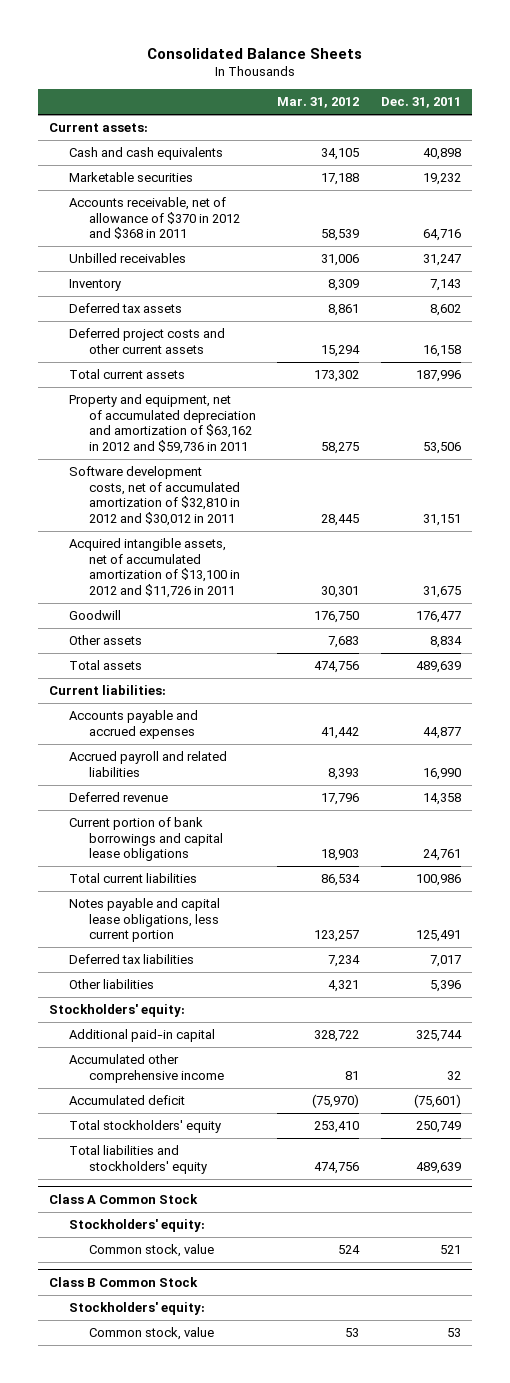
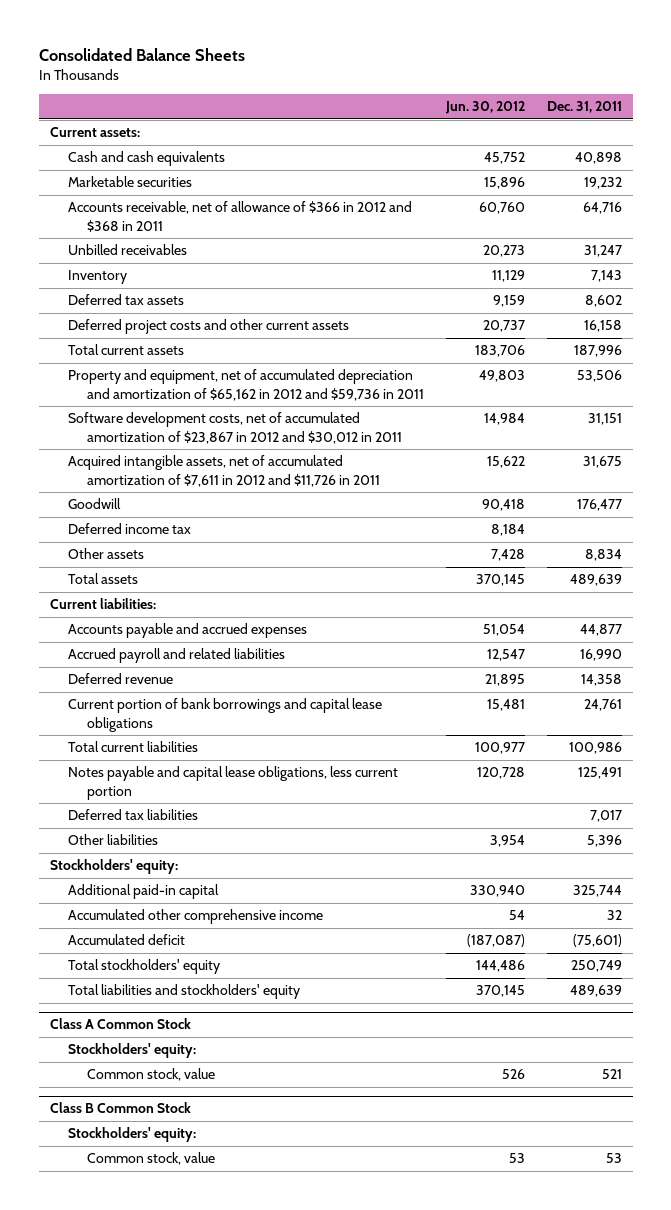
[277,97,360,109] Mar. 31, 2012 -> none
none -> [444,101,525,115] Jun. 30, 2012
[68,197,240,240] Accounts receivable, net of allowance of $370 in 2012 and $368 in 2011 -> [68,201,413,232] Accounts receivable, net of allowance of $366 in 2012 and $368 in 2011
[68,394,256,454] Property and equipment, net of accumulated depreciation and amortization of $63,162 in 2012 and $59,736 in 2011 -> [68,369,424,401] Property and equipment, net of accumulated depreciation and amortization of $65,162 in 2012 and $59,736 in 2011
[68,466,240,526] Software development costs, net of accumulated amortization of $32,810 in 2012 and $30,012 in 2011 -> [68,412,402,444] Software development costs, net of accumulated amortization of $23,867 in 2012 and $30,012 in 2011
[68,538,240,598] Acquired intangible assets, net of accumulated amortization of $13,100 in 2012 and $11,726 in 2011 -> [68,455,380,487] Acquired intangible assets, net of accumulated amortization of $7,611 in 2012 and $11,726 in 2011
none -> [68,523,192,535] Deferred income tax

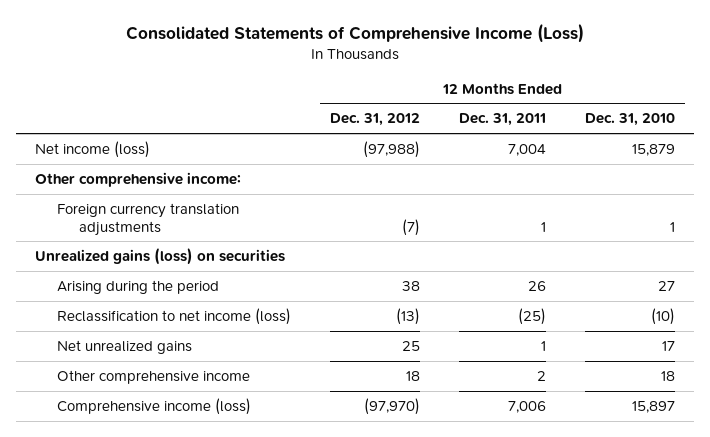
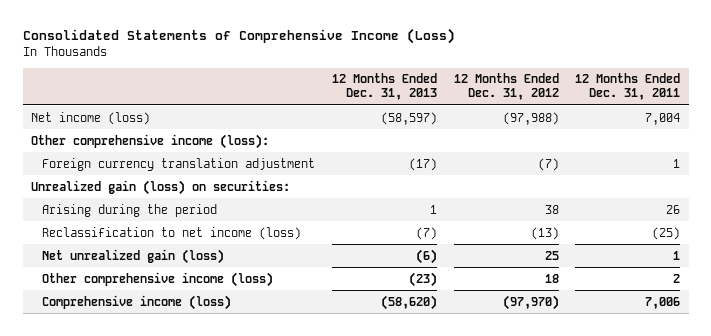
[584,113,675,127] Dec. 31, 2010 -> none
none -> [331,73,437,101] 12 Months Ended Dec. 31, 2013
[35,171,242,187] Other comprehensive income: -> [31,133,270,149] Other comprehensive income (loss):
[57,202,240,236] Foreign currency translation adjustments -> [41,157,315,171] Foreign currency translation adjustment
[35,247,286,265] Unrealized gains (loss) on securities -> [31,179,291,195] Unrealized gain (loss) on securities:
[57,339,193,354] Net unrealized gains -> [41,248,224,264] Net unrealized gain (loss)
[57,369,251,384] Other comprehensive income -> [41,271,273,287] Other comprehensive income (loss)

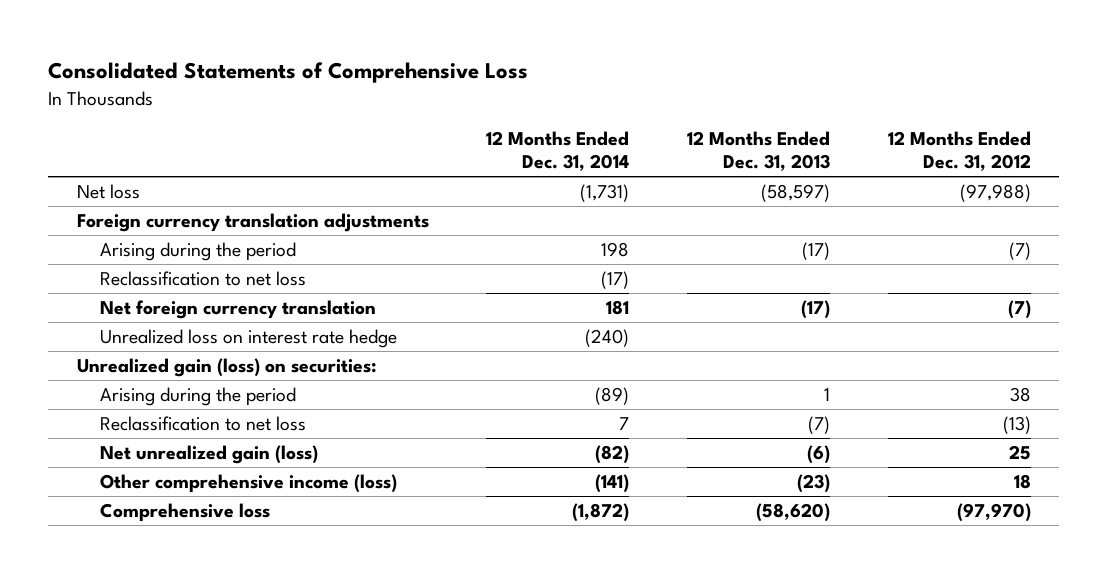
[22,28,455,45] Consolidated Statements of Comprehensive Income (Loss) -> [47,62,528,84] Consolidated Statements of Comprehensive Loss
[575,73,681,101] 12 Months Ended Dec. 31, 2011 -> none
none -> [486,131,630,172] 12 Months Ended Dec. 31, 2014
[31,133,270,149] Other comprehensive income (loss): -> none
[31,111,151,125] Net income (loss) -> [76,183,140,199] Net loss
none -> [76,212,429,232] Foreign currency translation adjustments
none -> [99,241,296,261] Arising during the period
none -> [99,270,306,286] Reclassification to net loss
[41,157,315,171] Foreign currency translation adjustment -> [99,299,376,319] Net foreign currency translation
none -> [99,328,397,348] Unrealized loss on interest rate hedge
[41,226,301,240] Reclassification to net income (loss) -> [99,415,306,431] Reclassification to net loss
[41,294,231,310] Comprehensive income (loss) -> [99,502,270,522] Comprehensive loss

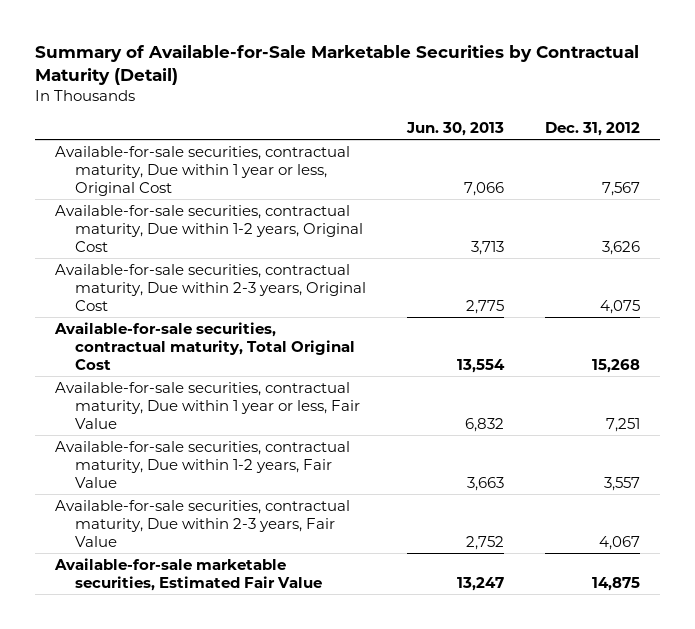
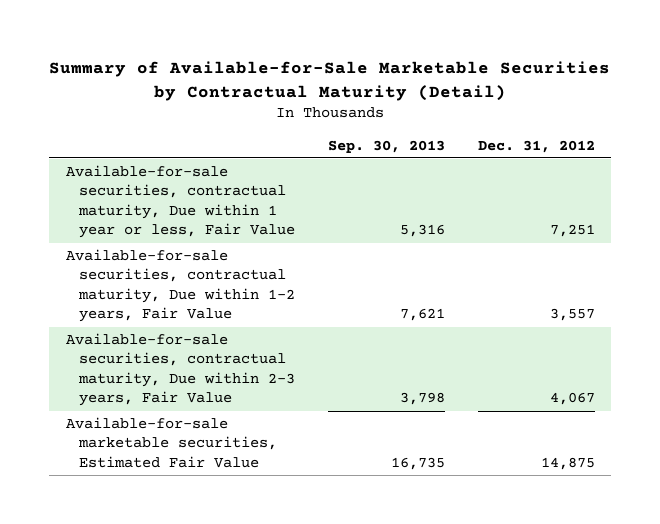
[405,121,504,136] Jun. 30, 2013 -> none
none -> [328,139,446,153] Sep. 30, 2013
[55,145,351,196] Available-for-sale securities, contractual maturity, Due within 1 year or less, Original Cost -> none
[55,204,363,252] Available-for-sale securities, contractual maturity, Due within 1-2 years, Original Cost -> none
[55,263,366,311] Available-for-sale securities, contractual maturity, Due within 2-3 years, Original Cost -> none
[54,321,355,370] Available-for-sale securities, contractual maturity, Total Original Cost -> none

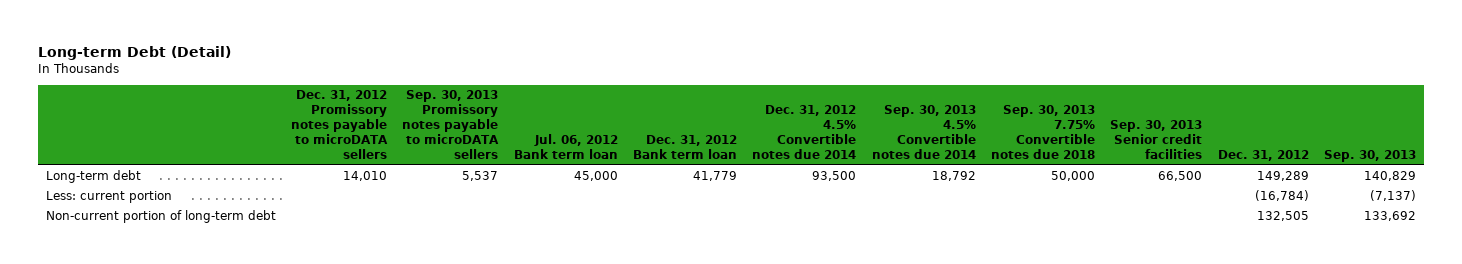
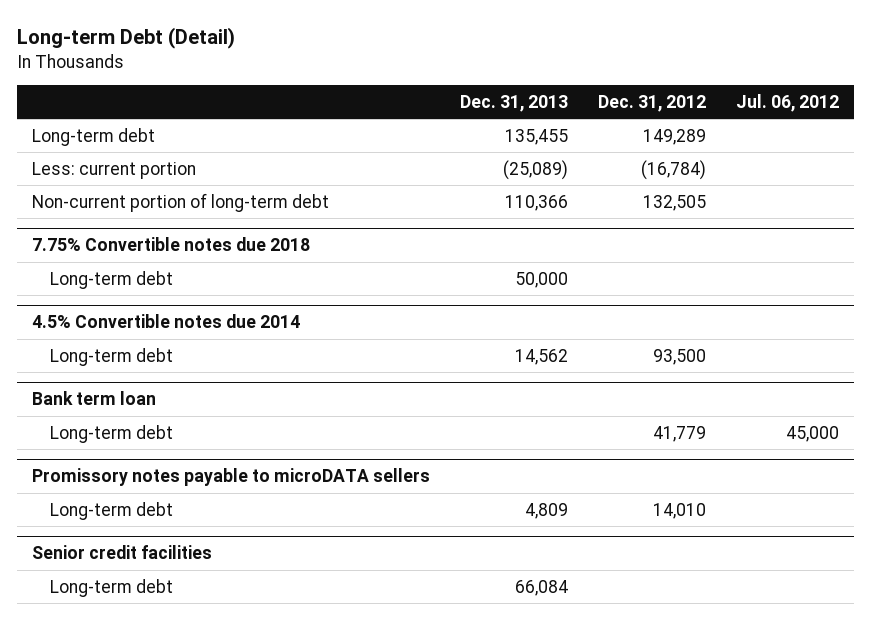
[290,90,388,159] Dec. 31, 2012 Promissory notes payable to microDATA sellers -> none
[402,90,500,159] Sep. 30, 2013 Promissory notes payable to microDATA sellers -> none
[513,133,618,159] Jul. 06, 2012 Bank term loan -> none
[632,134,737,159] Dec. 31, 2012 Bank term loan -> none
[752,105,857,159] Dec. 31, 2012 4.5% Convertible notes due 2014 -> none
[871,105,976,159] Sep. 30, 2013 4.5% Convertible notes due 2014 -> none
[990,105,1095,159] Sep. 30, 2013 7.75% Convertible notes due 2018 -> none
[1110,120,1203,159] Sep. 30, 2013 Senior credit facilities -> none
[1323,149,1416,162] Sep. 30, 2013 -> none
none -> [460,94,569,112] Dec. 31, 2013
none -> [736,93,840,112] Jul. 06, 2012
none -> [32,237,311,252] 7.75% Convertible notes due 2018
none -> [50,270,174,289] Long-term debt
none -> [32,314,301,329] 4.5% Convertible notes due 2014
none -> [50,347,174,366] Long-term debt
none -> [32,391,157,406] Bank term loan
none -> [50,424,174,443] Long-term debt
none -> [32,468,431,487] Promissory notes payable to microDATA sellers
none -> [50,501,174,520] Long-term debt
none -> [32,545,213,560] Senior credit facilities
none -> [50,578,174,597] Long-term debt

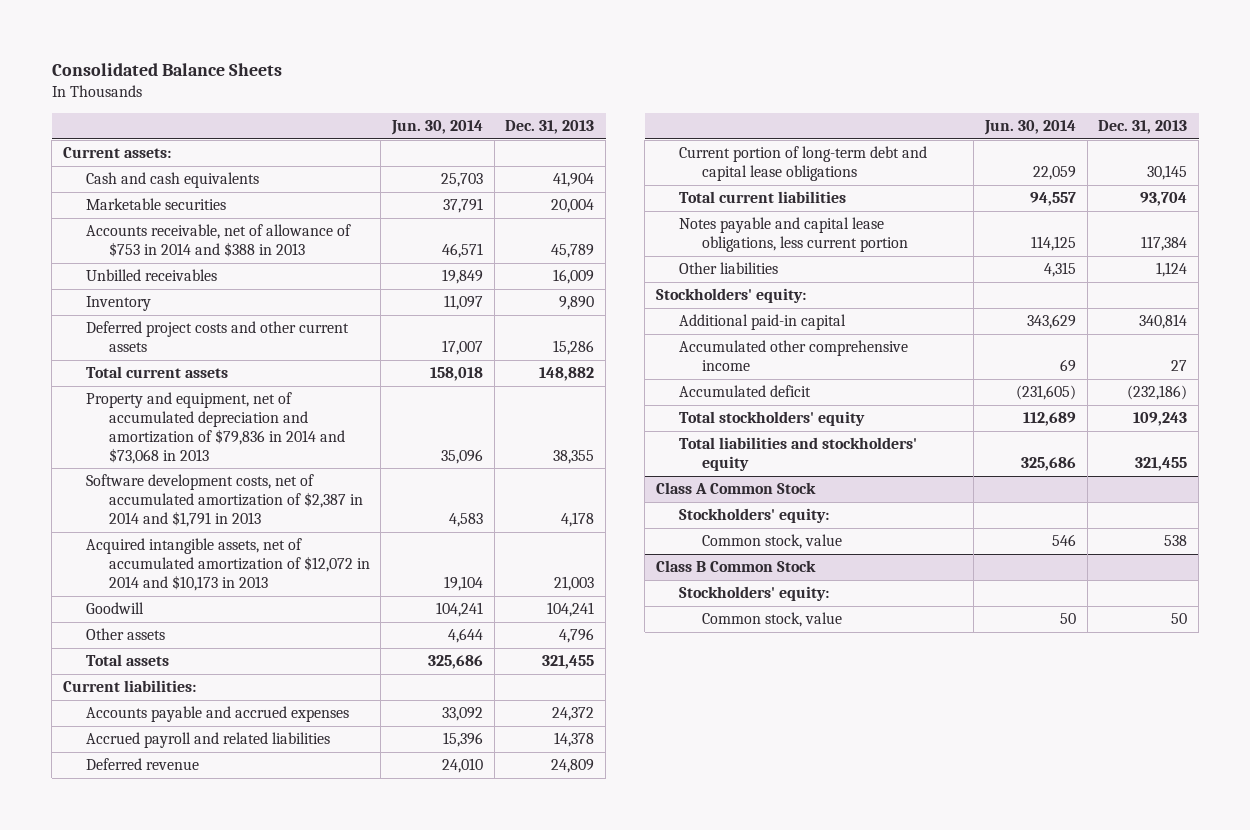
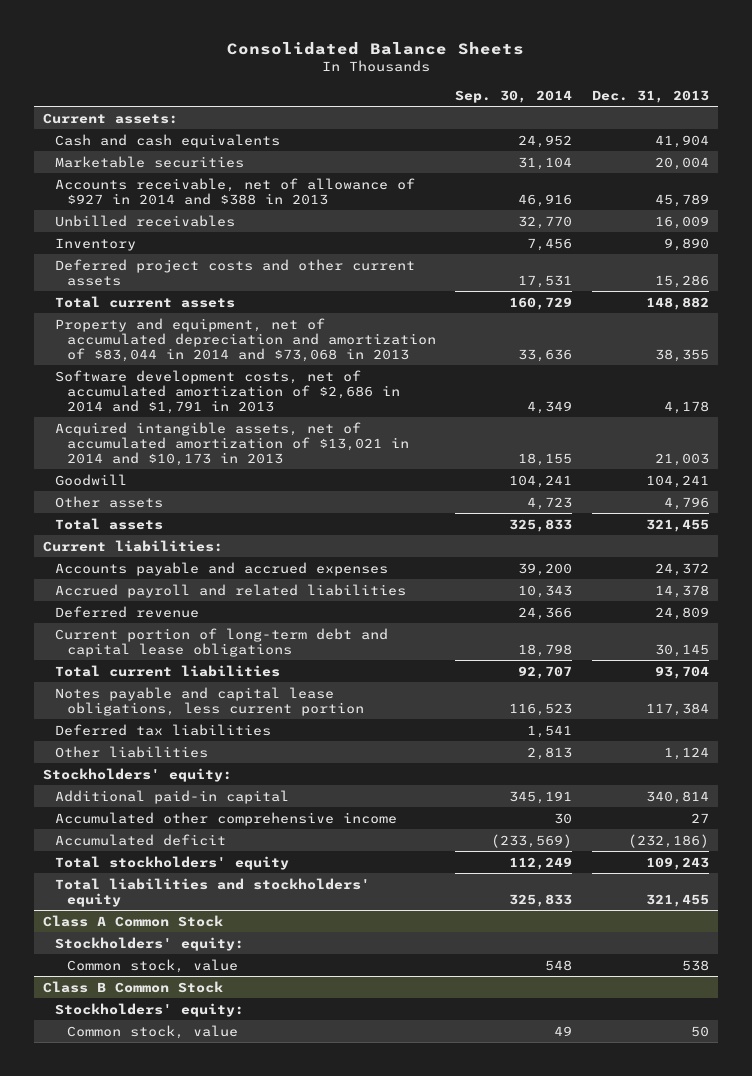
[390,120,483,136] Jun. 30, 2014 -> none
none -> [455,89,573,103] Sep. 30, 2014
[85,224,351,258] Accounts receivable, net of allowance of $753 in 2014 and $388 in 2013 -> [55,177,416,205] Accounts receivable, net of allowance of $927 in 2014 and $388 in 2013
[85,392,345,464] Property and equipment, net of accumulated depreciation and amortization of $79,836 in 2014 and $73,068 in 2013 -> [55,317,436,362] Property and equipment, net of accumulated depreciation and amortization of $83,044 in 2014 and $73,068 in 2013
[85,474,363,527] Software development costs, net of accumulated amortization of $2,387 in 2014 and $1,791 in 2013 -> [55,369,400,414] Software development costs, net of accumulated amortization of $2,686 in 2014 and $1,791 in 2013
[85,538,370,591] Acquired intangible assets, net of accumulated amortization of $12,072 in 2014 and $10,173 in 2013 -> [55,421,409,466] Acquired intangible assets, net of accumulated amortization of $13,021 in 2014 and $10,173 in 2013
none -> [55,723,272,736] Deferred tax liabilities

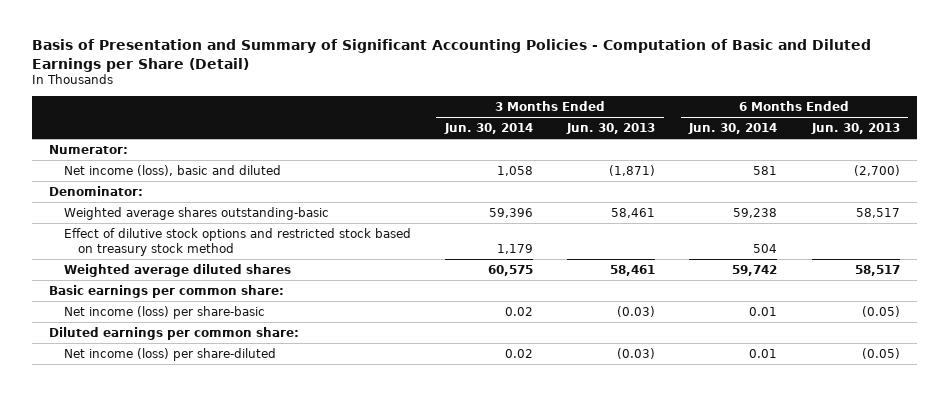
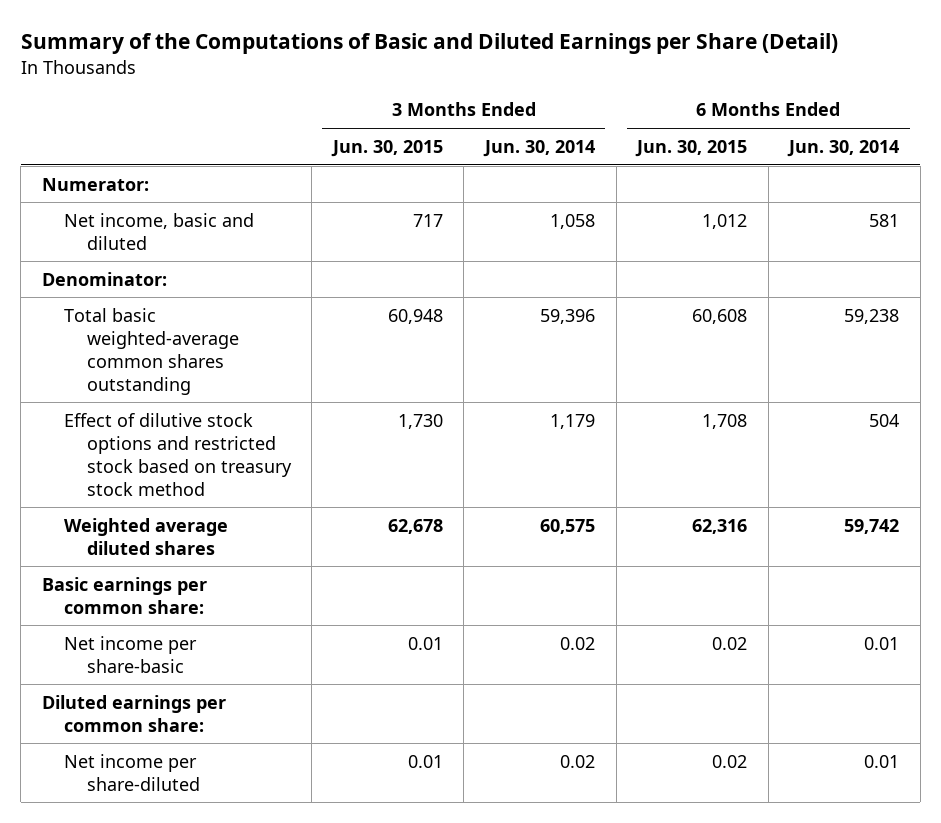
[31,39,871,72] Basis of Presentation and Summary of Significant Accounting Policies - Computation of Basic and Diluted Earnings per Share (Detail) -> [20,33,838,55] Summary of the Computations of Basic and Diluted Earnings per Share (Detail)
[566,123,656,135] Jun. 30, 2013 -> none
[810,123,900,135] Jun. 30, 2013 -> none
none -> [330,139,443,157] Jun. 30, 2015
none -> [635,139,748,157] Jun. 30, 2015
[63,164,281,176] Net income (loss), basic and diluted -> [64,212,255,250] Net income, basic and diluted
[63,206,329,220] Weighted average shares outstanding-basic -> [64,307,239,395] Total basic weighted-average common shares outstanding
[63,305,265,319] Net income (loss) per share-basic -> [64,635,198,673] Net income per share-basic
[63,347,276,361] Net income (loss) per share-diluted -> [64,753,200,791] Net income per share-diluted

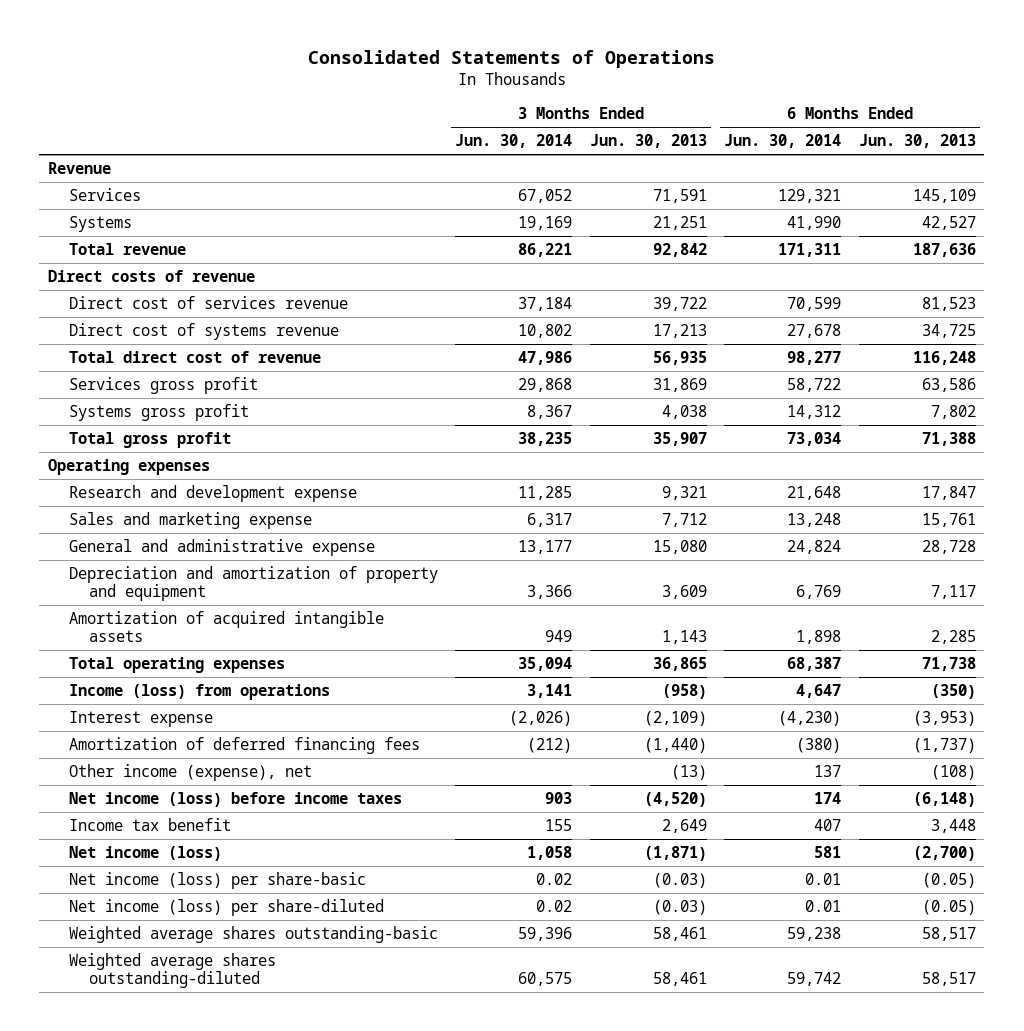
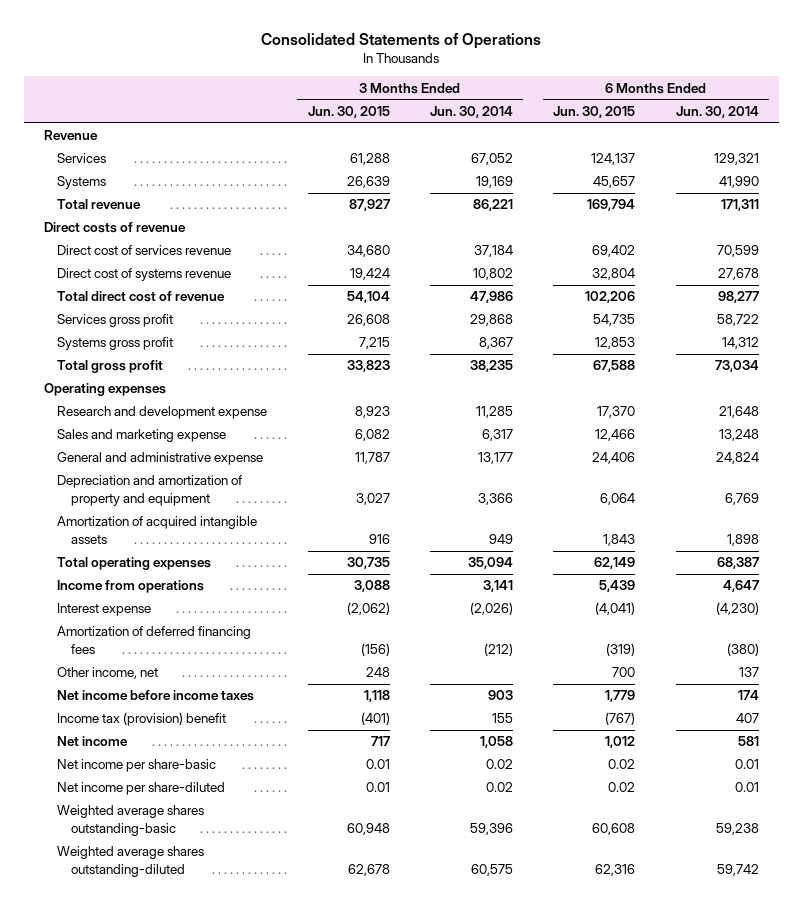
[589,134,707,149] Jun. 30, 2013 -> none
[858,134,976,149] Jun. 30, 2013 -> none
none -> [307,106,390,119] Jun. 30, 2015
none -> [553,106,636,119] Jun. 30, 2015
[68,684,330,701] Income (loss) from operations -> [57,580,205,594] Income from operations
[68,764,312,782] Other income (expense), net -> [57,667,159,680] Other income, net
[68,792,402,808] Net income (loss) before income taxes -> [57,690,255,702] Net income before income taxes
[68,818,231,832] Income tax benefit -> [57,712,227,727] Income tax (provision) benefit
[68,846,222,862] Net income (loss) -> [57,736,129,747] Net income
[68,872,366,890] Net income (loss) per share-basic -> [57,759,217,773] Net income per share-basic
[68,899,384,917] Net income (loss) per share-diluted -> [57,782,226,796] Net income per share-diluted

